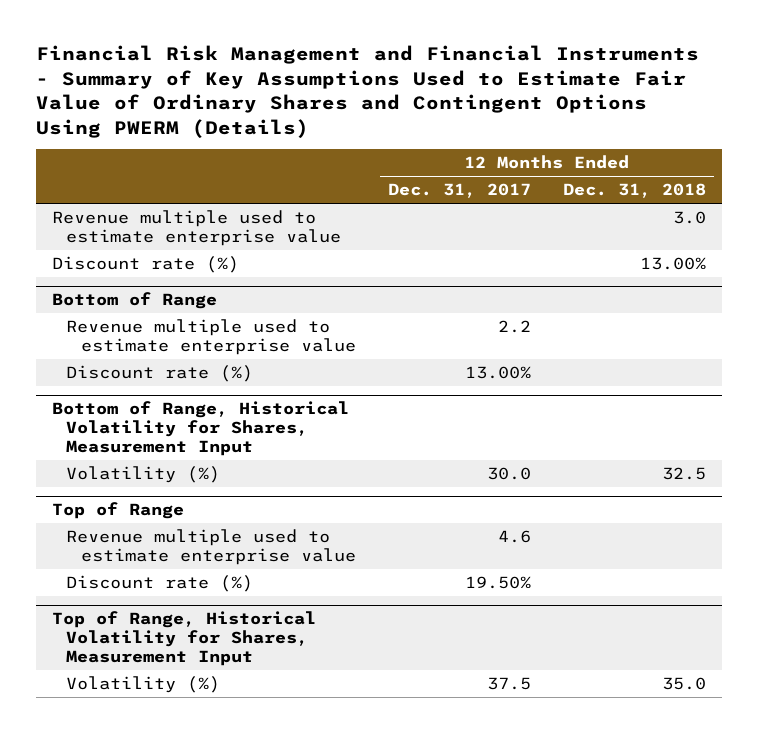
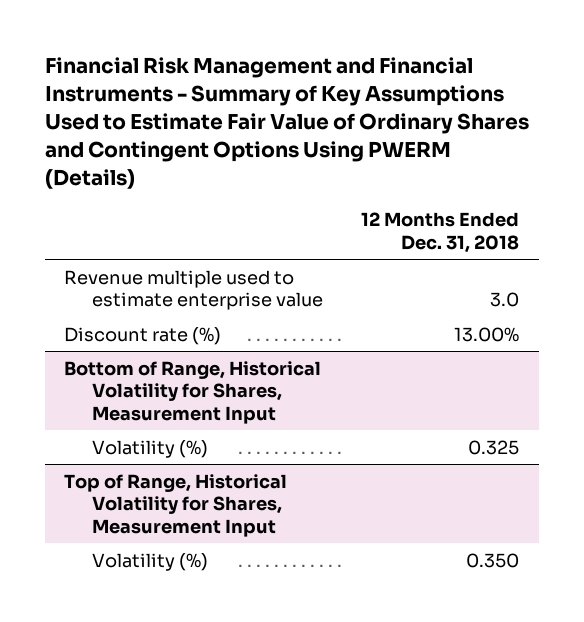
[387,183,531,199] Dec. 31, 2017 -> none
[51,292,217,310] Bottom of Range -> none
[66,318,356,355] Revenue multiple used to estimate enterprise value -> none
[66,364,254,382] Discount rate (%) -> none
[51,502,184,520] Top of Range -> none
[66,528,356,565] Revenue multiple used to estimate enterprise value -> none
[66,574,254,592] Discount rate (%) -> none
[661,466,706,480] 32.5 -> [468,439,520,455] 0.325
[661,676,706,690] 35.0 -> [466,552,520,568] 0.350

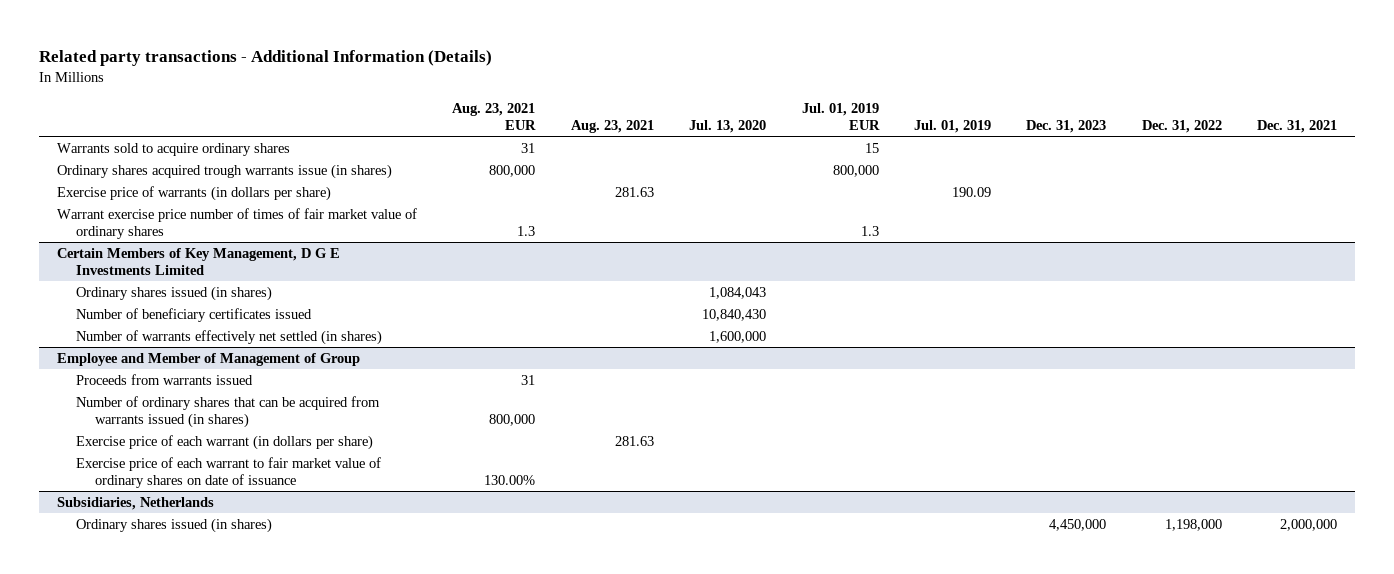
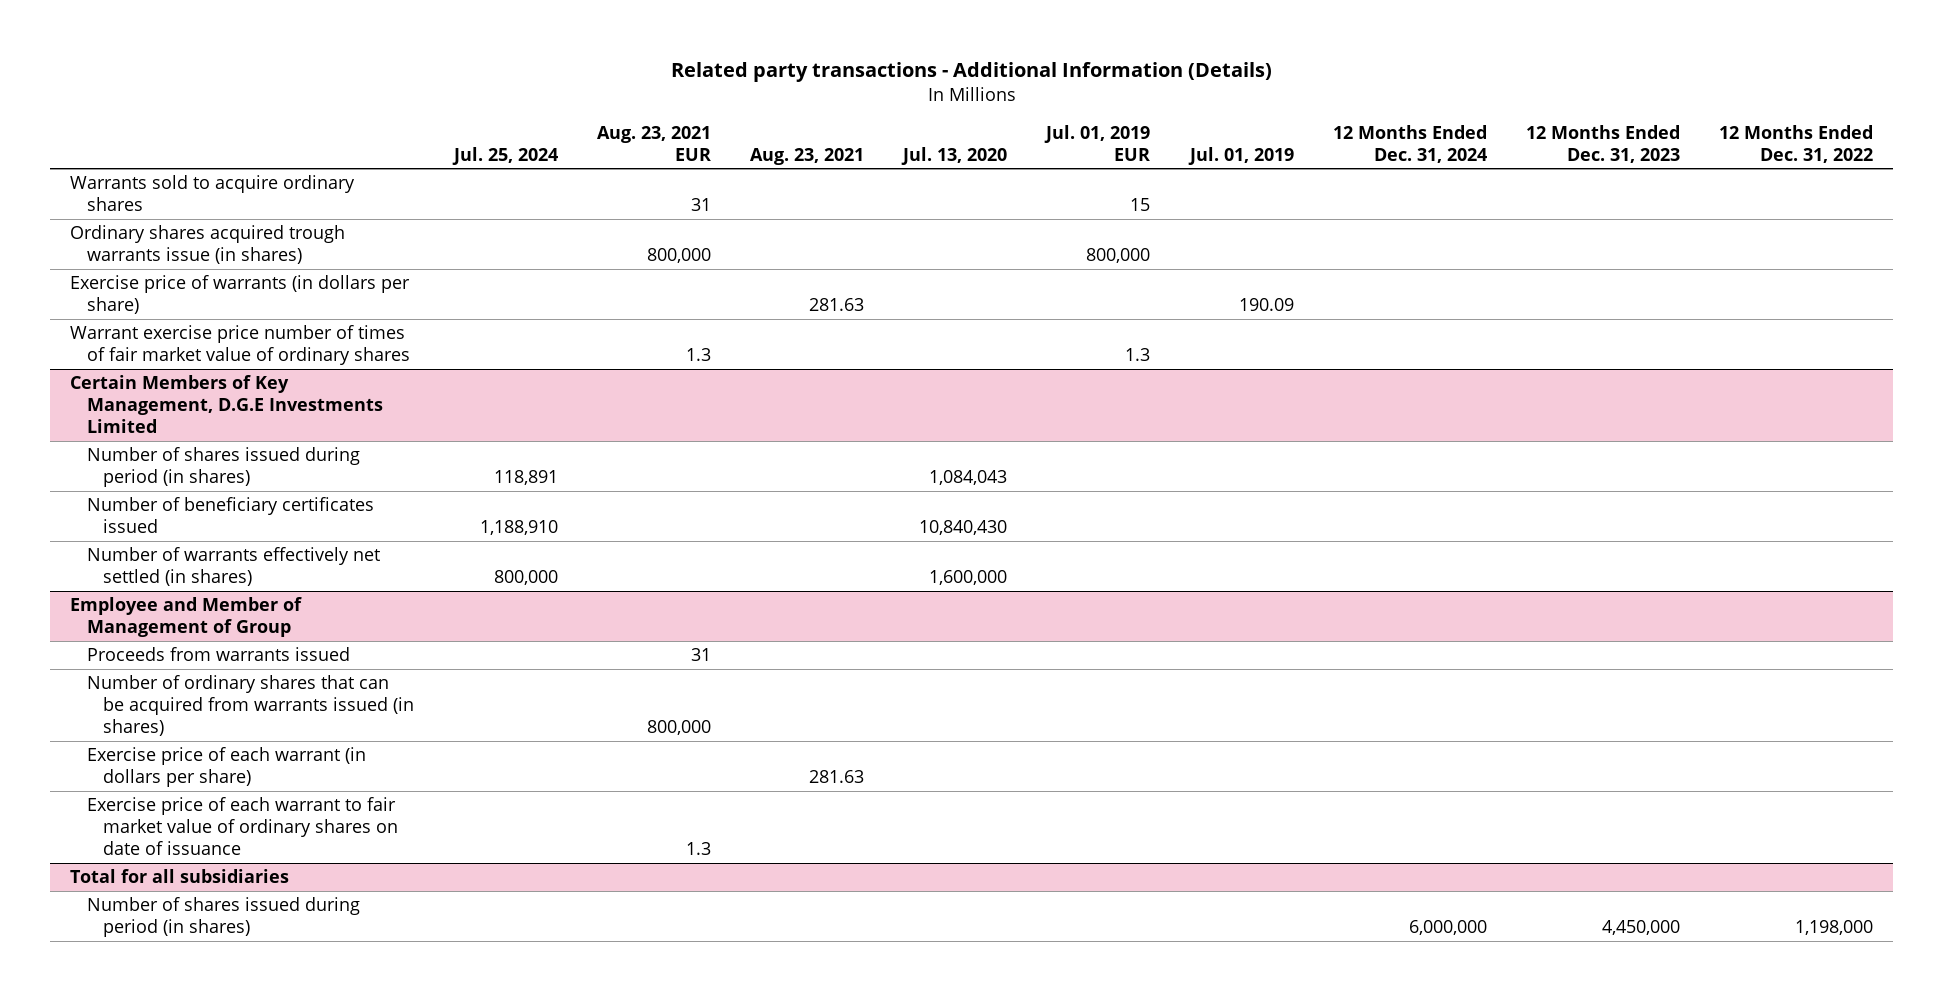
[1026,120,1107,134] Dec. 31, 2023 -> none
[1141,120,1222,134] Dec. 31, 2022 -> none
[1257,120,1338,134] Dec. 31, 2021 -> none
none -> [451,146,558,165] Jul. 25, 2024
none -> [1332,124,1487,163] 12 Months Ended Dec. 31, 2024
none -> [1526,124,1681,163] 12 Months Ended Dec. 31, 2023
none -> [1719,124,1874,163] 12 Months Ended Dec. 31, 2022
[56,247,340,276] Certain Members of Key Management, D G E Investments Limited -> [69,375,383,434] Certain Members of Key Management, D.G.E Investments Limited
[75,285,272,301] Ordinary shares issued (in shares) -> [86,447,360,488] Number of shares issued during period (in shares)
[56,496,214,510] Subsidiaries, Netherlands -> none
[75,517,272,533] Ordinary shares issued (in shares) -> none
[484,475,536,486] 130.00% -> [685,842,711,856] 1.3
none -> [69,869,289,884] Total for all subsidiaries
none -> [86,897,360,938] Number of shares issued during period (in shares)

